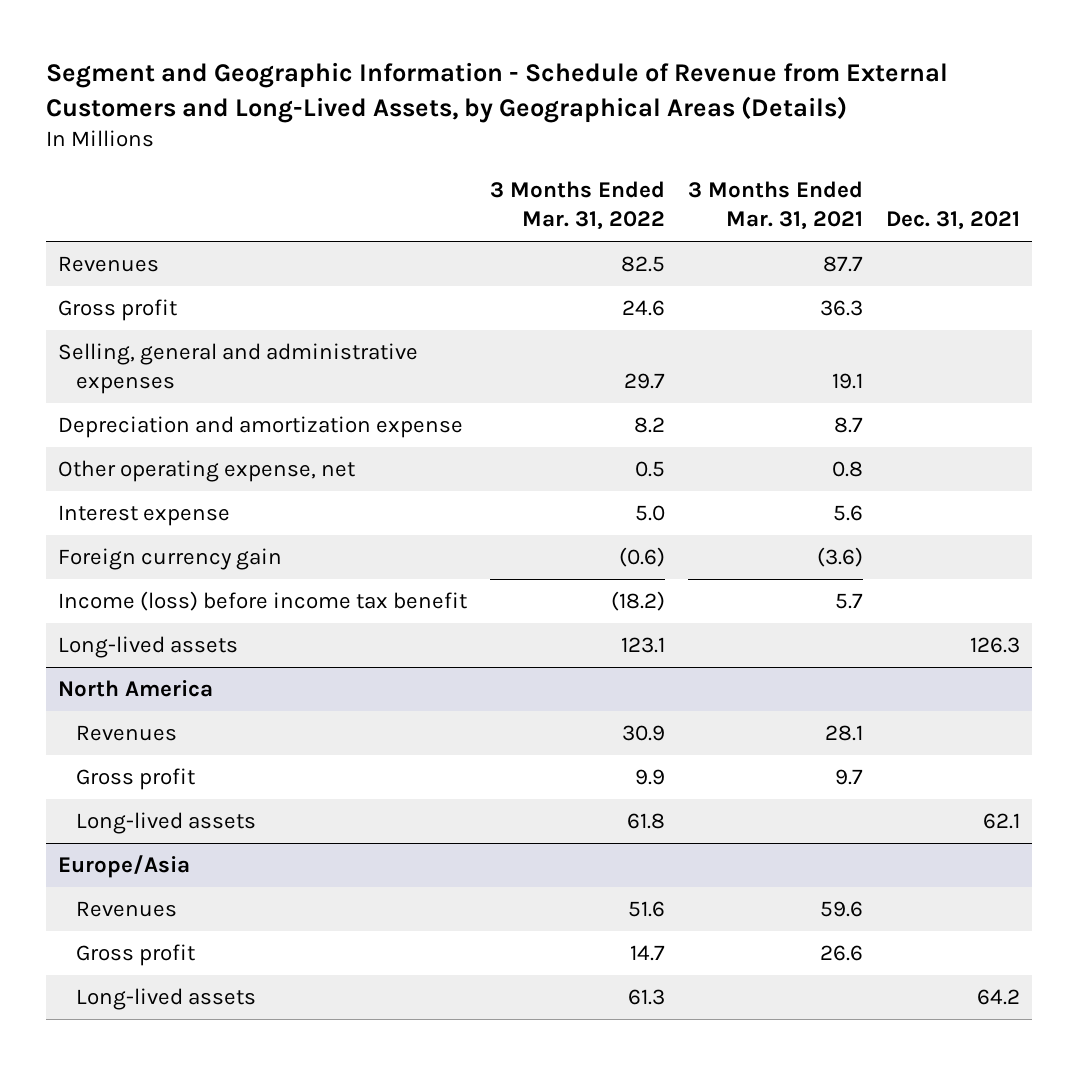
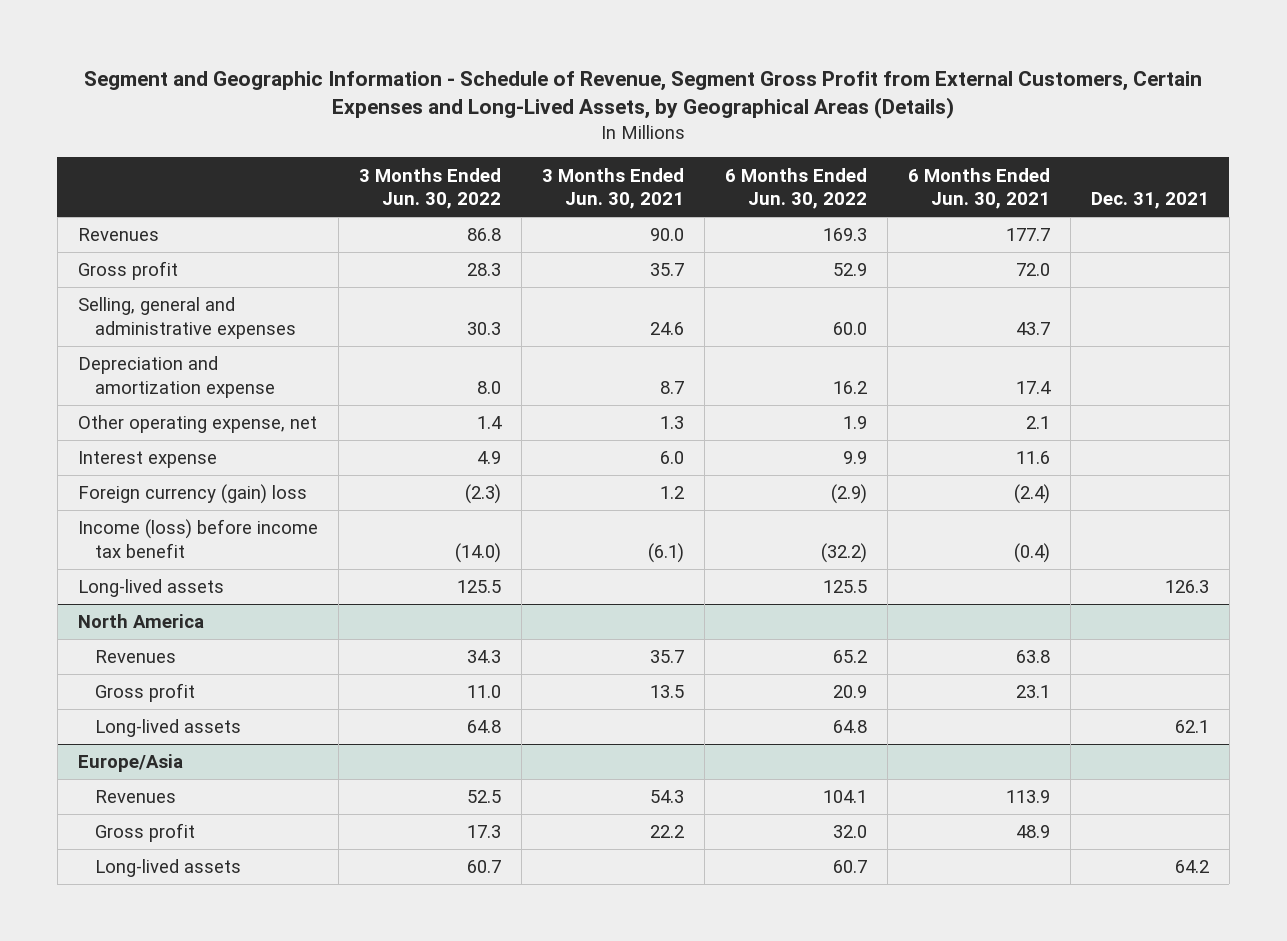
[46,62,949,123] Segment and Geographic Information - Schedule of Revenue from External Customers and Long-Lived Assets, by Geographical Areas (Details) -> [84,70,1203,120] Segment and Geographic Information - Schedule of Revenue, Segment Gross Profit from External Customers, Certain Expenses and Long-Lived Assets, by Geographical Areas (Details)
[490,181,666,231] 3 Months Ended Mar. 31, 2022 -> none
[688,181,864,231] 3 Months Ended Mar. 31, 2021 -> none
none -> [358,167,501,210] 3 Months Ended Jun. 30, 2022
none -> [541,167,684,210] 3 Months Ended Jun. 30, 2021
none -> [724,167,867,210] 6 Months Ended Jun. 30, 2022
none -> [907,167,1050,210] 6 Months Ended Jun. 30, 2021
[57,548,282,571] Foreign currency gain -> [77,484,307,505] Foreign currency (gain) loss

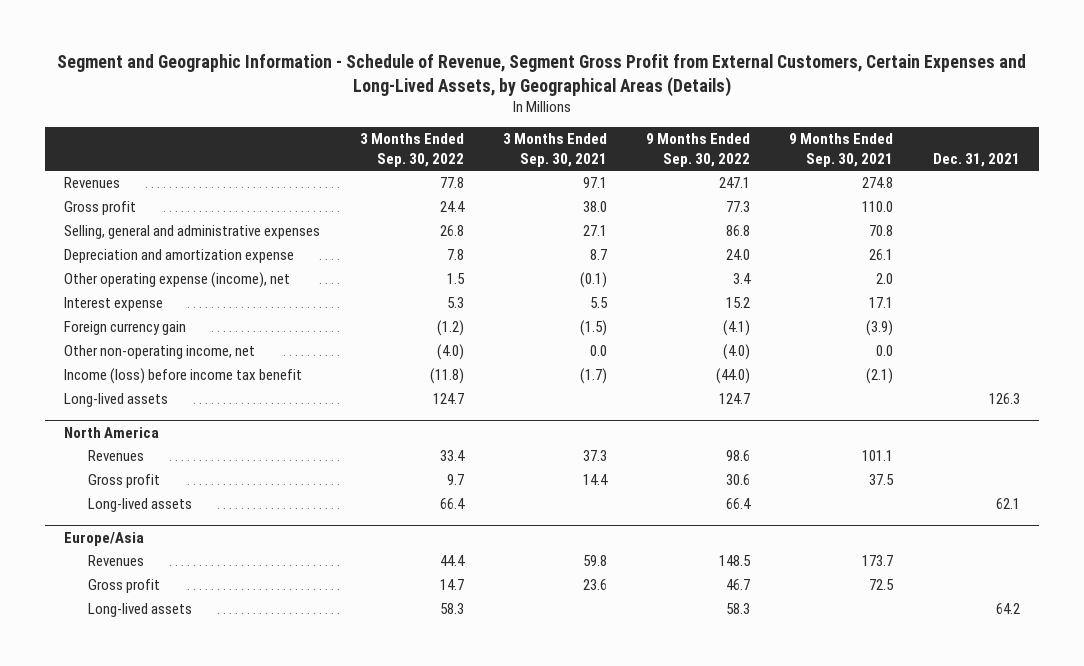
[358,167,501,210] 3 Months Ended Jun. 30, 2022 -> none
[541,167,684,210] 3 Months Ended Jun. 30, 2021 -> none
[724,167,867,210] 6 Months Ended Jun. 30, 2022 -> none
[907,167,1050,210] 6 Months Ended Jun. 30, 2021 -> none
none -> [359,133,464,167] 3 Months Ended Sep. 30, 2022
none -> [502,133,607,167] 3 Months Ended Sep. 30, 2021
none -> [646,133,751,167] 9 Months Ended Sep. 30, 2022
none -> [789,133,894,167] 9 Months Ended Sep. 30, 2021
[77,415,317,434] Other operating expense, net -> [64,272,291,289] Other operating expense (income), net
[77,484,307,505] Foreign currency (gain) loss -> [64,321,187,336] Foreign currency gain
none -> [64,345,256,360] Other non-operating income, net

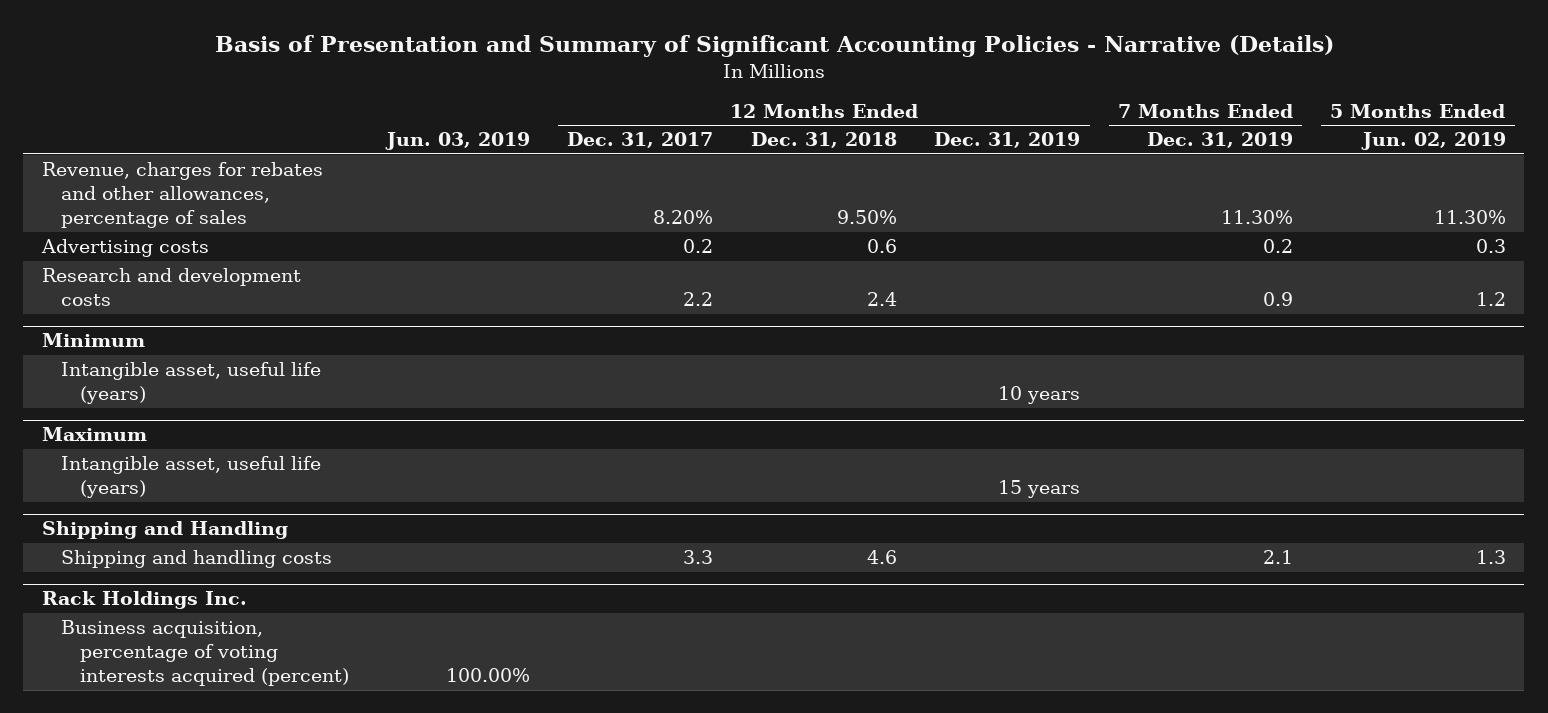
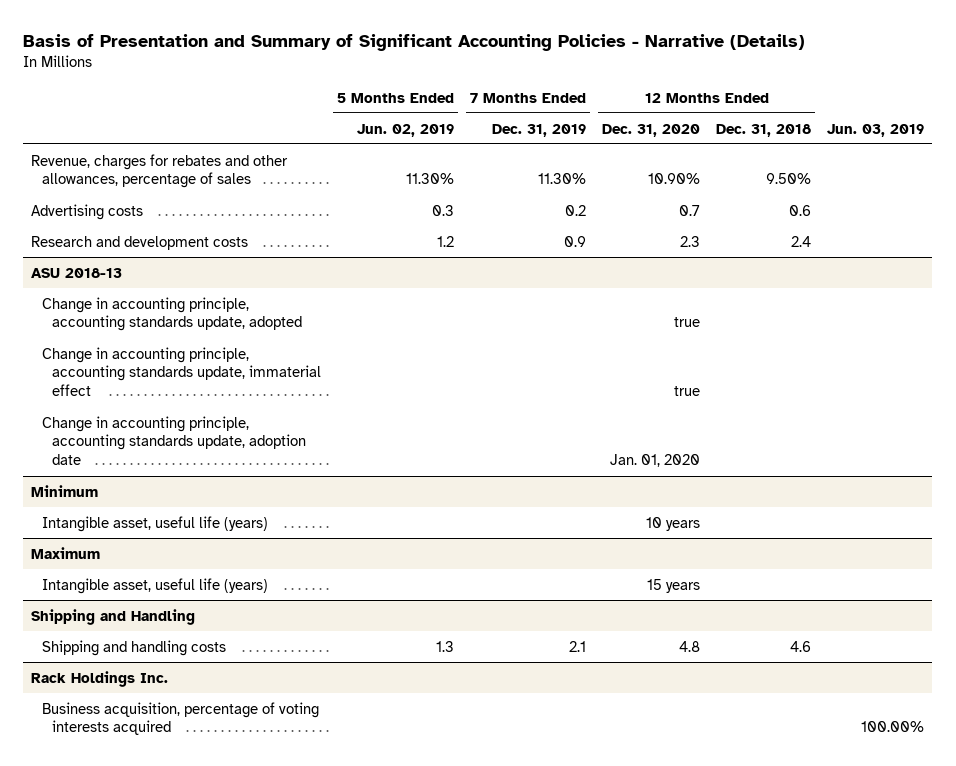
[567,132,714,149] Dec. 31, 2017 -> none
[934,132,1081,149] Dec. 31, 2019 -> none
none -> [602,123,701,137] Dec. 31, 2020
none -> [31,267,123,278] ASU 2018-13
none -> [41,296,303,332] Change in accounting principle, accounting standards update, adopted
none -> [41,346,322,397] Change in accounting principle, accounting standards update, immaterial effect
none -> [41,415,307,466] Change in accounting principle, accounting standards update, adoption date
[61,620,350,687] Business acquisition, percentage of voting interests acquired (percent) -> [41,701,319,736] Business acquisition, percentage of voting interests acquired

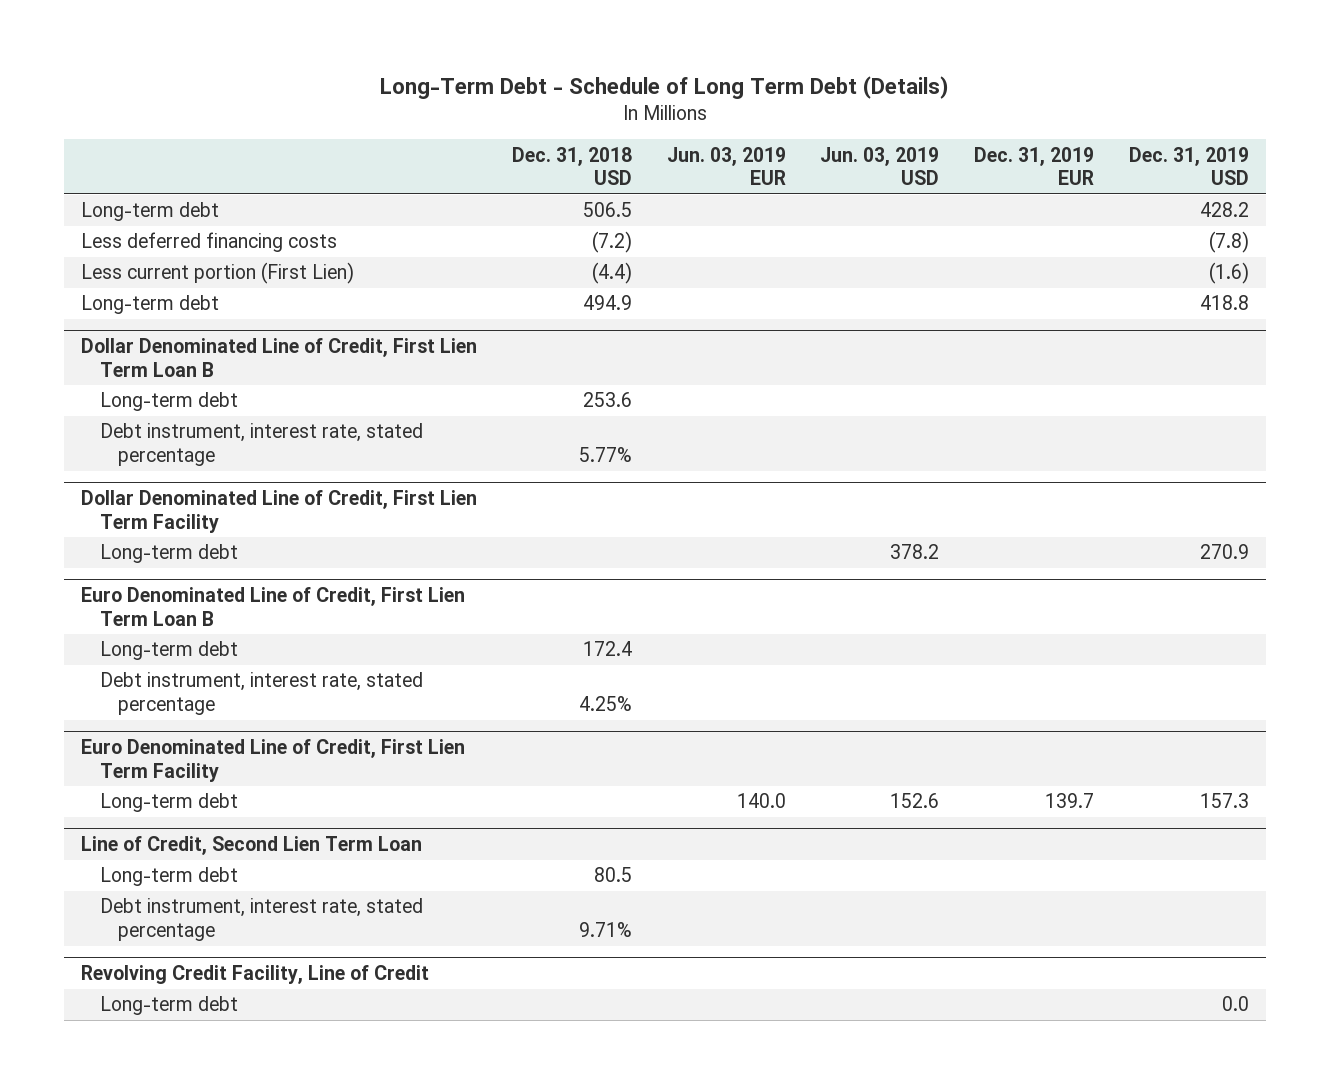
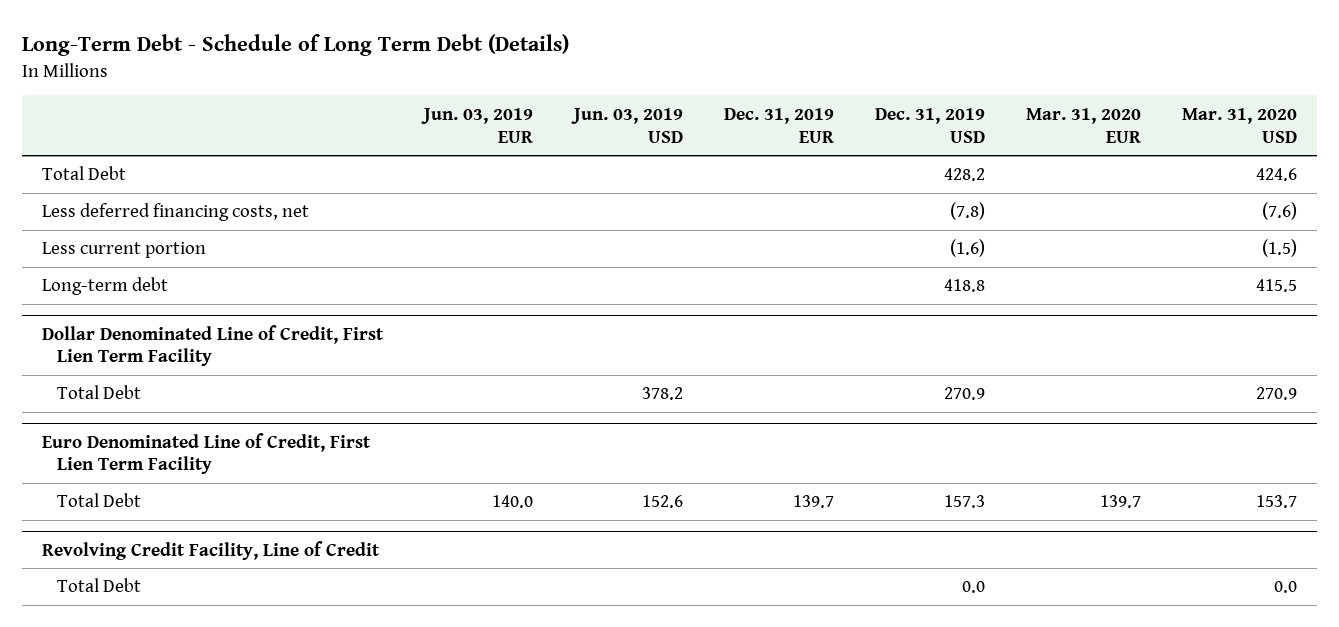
[512,146,633,186] Dec. 31, 2018 USD -> none
none -> [1025,107,1141,143] Mar. 31, 2020 EUR
none -> [1181,107,1297,143] Mar. 31, 2020 USD
[81,202,220,222] Long-term debt -> [42,166,127,181] Total Debt
[81,232,338,253] Less deferred financing costs -> [42,203,310,222] Less deferred financing costs, net
[81,262,355,285] Less current portion (First Lien) -> [42,242,207,259] Less current portion
[81,338,478,377] Dollar Denominated Line of Credit, First Lien Term Loan B -> none
[99,392,238,412] Long-term debt -> none
[99,423,423,466] Debt instrument, interest rate, stated percentage -> none
[81,587,466,626] Euro Denominated Line of Credit, First Lien Term Loan B -> none
[99,641,238,661] Long-term debt -> none
[99,672,423,715] Debt instrument, interest rate, stated percentage -> none
[99,544,238,564] Long-term debt -> [56,385,141,400] Total Debt
[81,836,423,856] Line of Credit, Second Lien Term Loan -> none
[99,867,238,887] Long-term debt -> none
[99,898,423,941] Debt instrument, interest rate, stated percentage -> none
[99,793,238,813] Long-term debt -> [56,493,141,508] Total Debt
[99,996,238,1016] Long-term debt -> [56,578,141,593] Total Debt

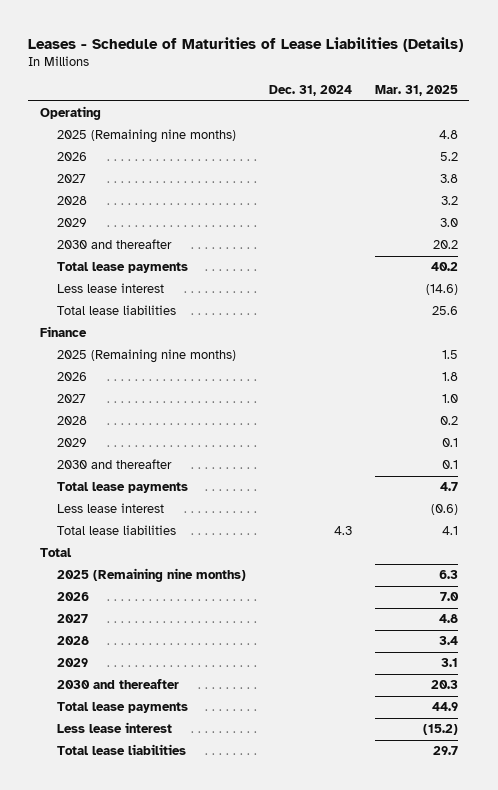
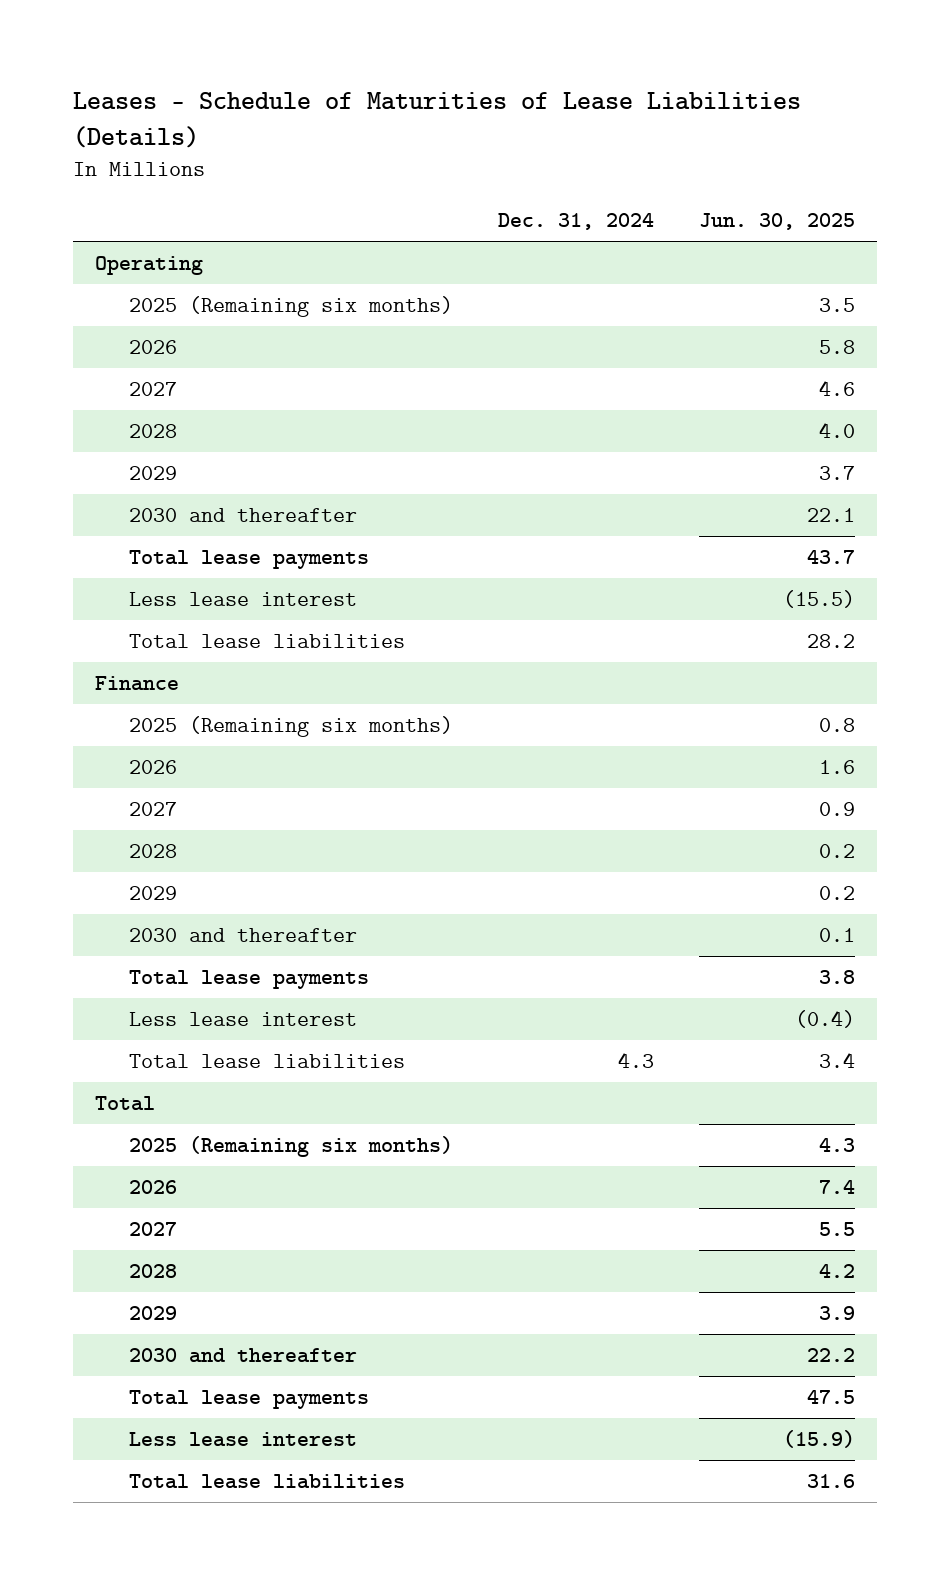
[374,85,458,97] Mar. 31, 2025 -> none
none -> [698,213,855,231] Jun. 30, 2025
[56,129,236,144] 2025 (Remaining nine months) -> [128,296,453,318] 2025 (Remaining six months)
[56,349,236,364] 2025 (Remaining nine months) -> [128,716,453,738] 2025 (Remaining six months)
[56,568,246,583] 2025 (Remaining nine months) -> [128,1136,453,1158] 2025 (Remaining six months)

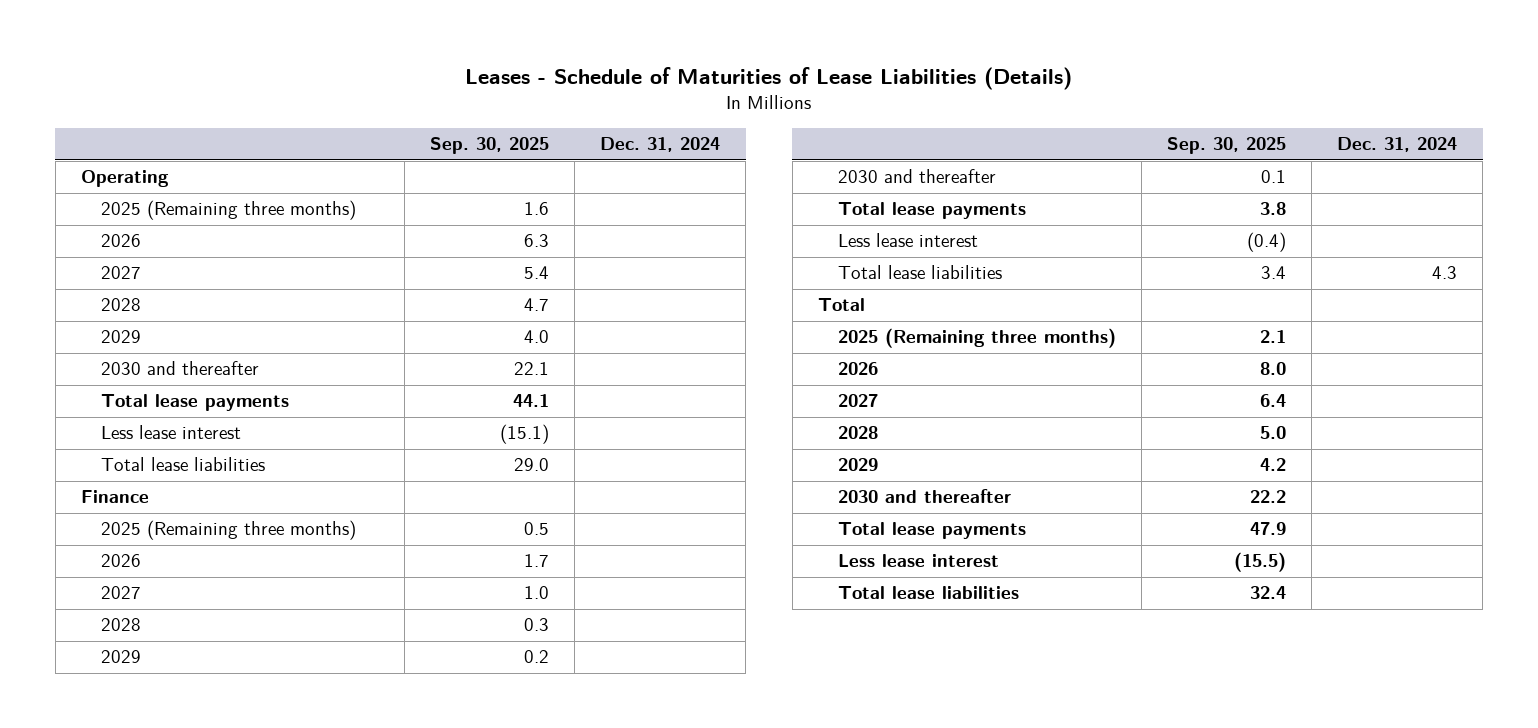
[698,213,855,231] Jun. 30, 2025 -> none
none -> [430,137,550,155] Sep. 30, 2025
[128,296,453,318] 2025 (Remaining six months) -> [101,200,357,221] 2025 (Remaining three months)
[128,716,453,738] 2025 (Remaining six months) -> [101,520,357,541] 2025 (Remaining three months)
[128,1136,453,1158] 2025 (Remaining six months) -> [838,328,1117,349] 2025 (Remaining three months)

